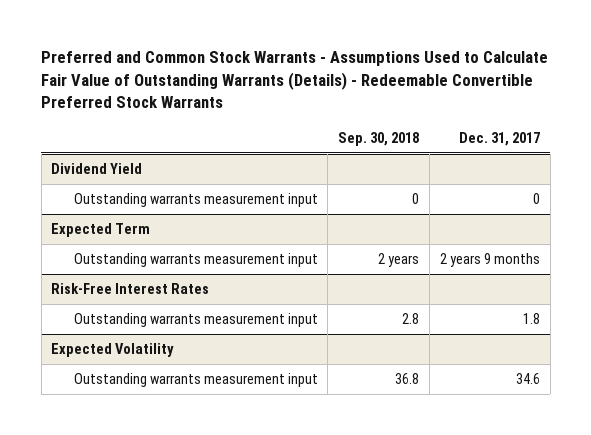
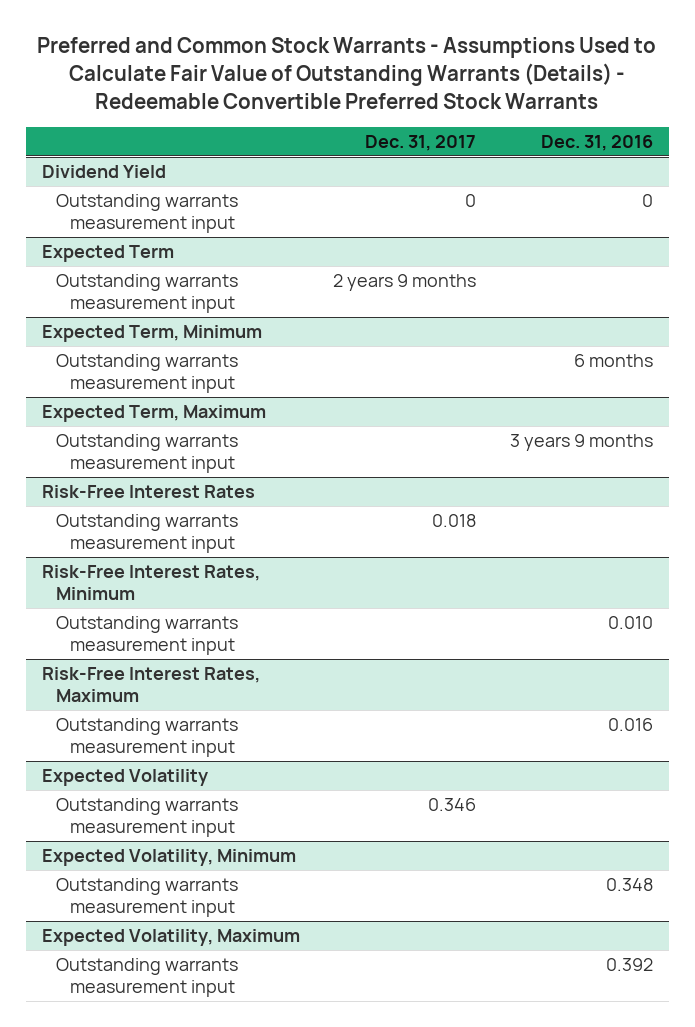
[338,131,420,146] Sep. 30, 2018 -> none
none -> [540,135,653,152] Dec. 31, 2016
none -> [42,324,263,342] Expected Term, Minimum
none -> [56,353,239,393] Outstanding warrants measurement input
none -> [42,404,267,422] Expected Term, Maximum
none -> [56,433,239,473] Outstanding warrants measurement input
[522,313,540,325] 1.8 -> [432,513,477,527] 0.018
none -> [42,564,261,600] Risk-Free Interest Rates, Minimum
none -> [56,615,239,655] Outstanding warrants measurement input
none -> [42,666,261,702] Risk-Free Interest Rates, Maximum
none -> [56,717,239,757] Outstanding warrants measurement input
[515,373,540,385] 34.6 -> [428,797,477,811] 0.346
none -> [42,848,297,866] Expected Volatility, Minimum
none -> [56,877,239,917] Outstanding warrants measurement input
none -> [42,928,301,946] Expected Volatility, Maximum
none -> [56,957,239,997] Outstanding warrants measurement input

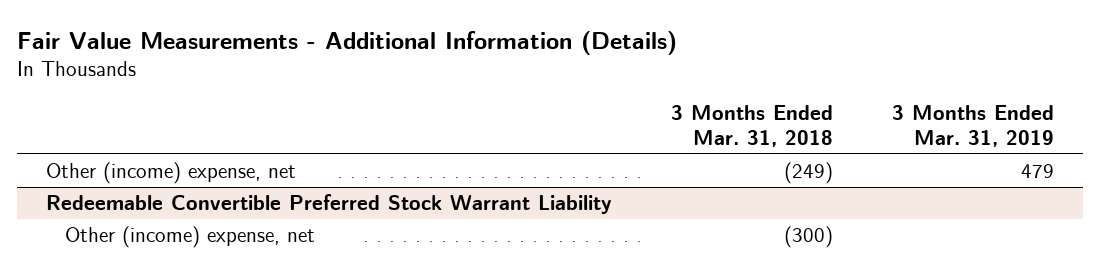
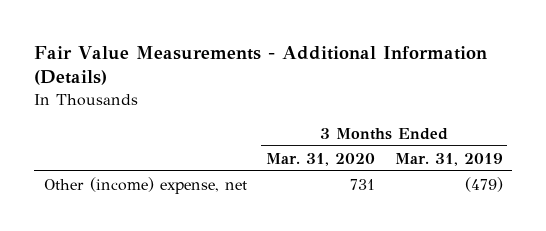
[670,105,833,147] 3 Months Ended Mar. 31, 2018 -> none
none -> [266,152,376,166] Mar. 31, 2020
[46,194,613,215] Redeemable Convertible Preferred Stock Warrant Liability -> none
[64,226,315,249] Other (income) expense, net -> none
[1020,164,1054,179] 479 -> [464,176,503,192] (479)

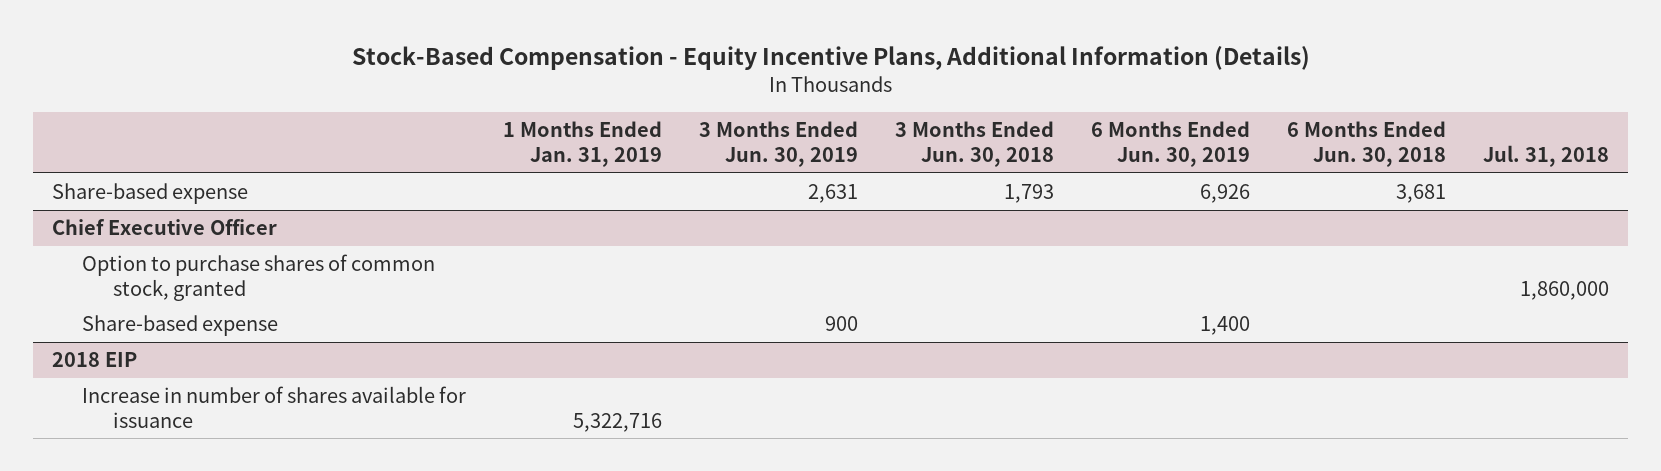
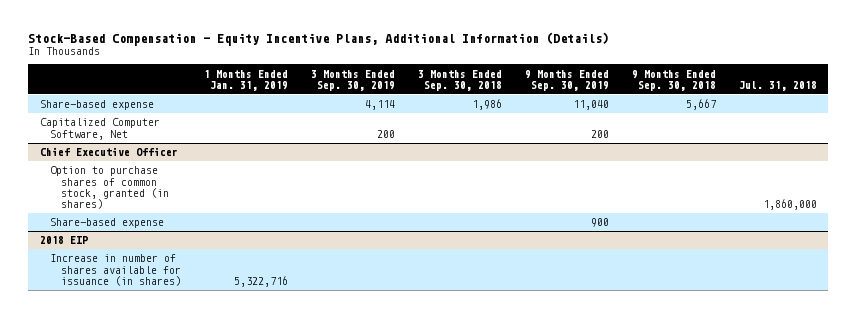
[699,121,859,167] 3 Months Ended Jun. 30, 2019 -> none
[895,121,1055,167] 3 Months Ended Jun. 30, 2018 -> none
[1091,121,1251,167] 6 Months Ended Jun. 30, 2019 -> none
[1287,121,1447,167] 6 Months Ended Jun. 30, 2018 -> none
none -> [310,69,395,91] 3 Months Ended Sep. 30, 2019
none -> [417,69,502,91] 3 Months Ended Sep. 30, 2018
none -> [524,69,609,91] 9 Months Ended Sep. 30, 2019
none -> [631,69,716,91] 9 Months Ended Sep. 30, 2018
none -> [39,118,160,140] Capitalized Computer Software, Net
[82,254,436,301] Option to purchase shares of common stock, granted -> [50,166,169,210] Option to purchase shares of common stock, granted (in shares)
[82,386,467,428] Increase in number of shares available for issuance -> [50,254,181,286] Increase in number of shares available for issuance (in shares)

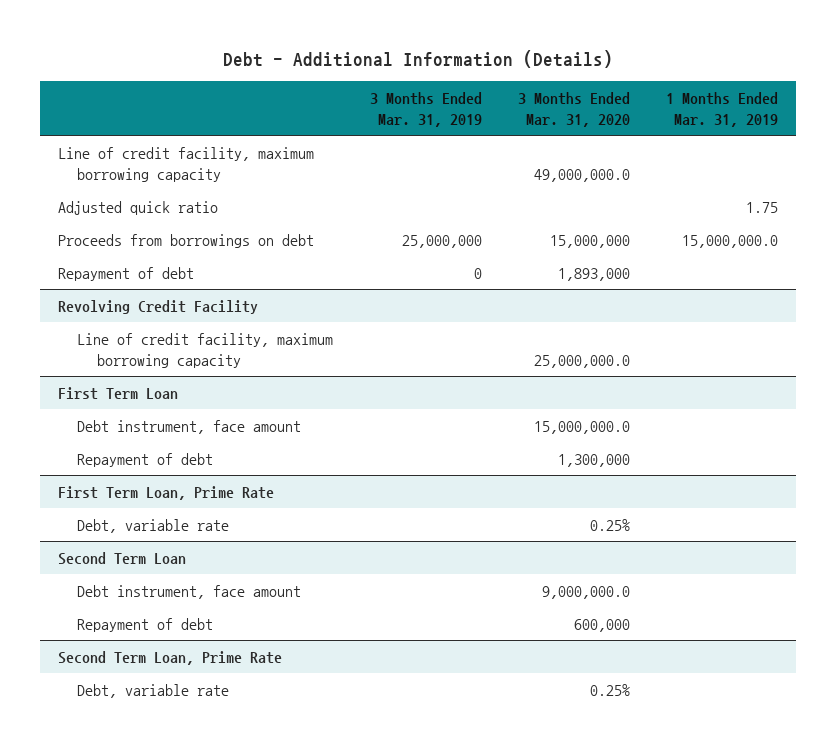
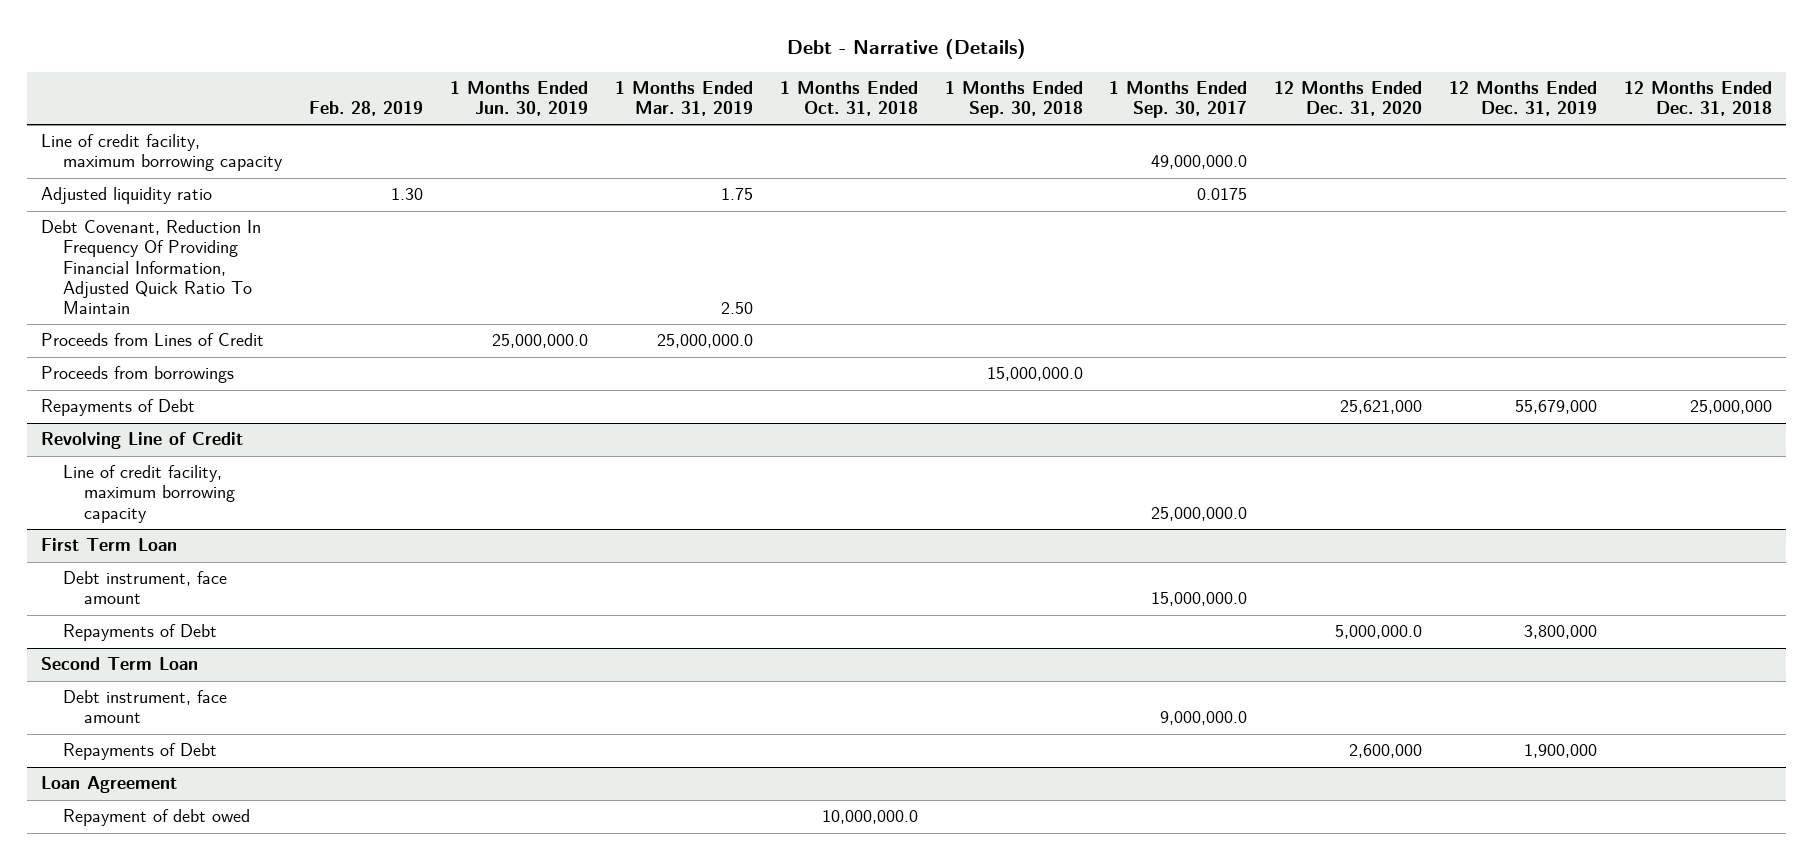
[222,49,613,68] Debt - Additional Information (Details) -> [786,39,1026,60] Debt - Narrative (Details)
[369,91,482,127] 3 Months Ended Mar. 31, 2019 -> none
[517,91,630,127] 3 Months Ended Mar. 31, 2020 -> none
none -> [308,101,423,117] Feb. 28, 2019
none -> [449,81,588,117] 1 Months Ended Jun. 30, 2019
none -> [779,81,918,117] 1 Months Ended Oct. 31, 2018
none -> [944,81,1083,119] 1 Months Ended Sep. 30, 2018
none -> [1109,81,1248,119] 1 Months Ended Sep. 30, 2017
none -> [1274,81,1423,117] 12 Months Ended Dec. 31, 2020
none -> [1449,81,1598,117] 12 Months Ended Dec. 31, 2019
none -> [1624,81,1773,117] 12 Months Ended Dec. 31, 2018
[57,200,218,215] Adjusted quick ratio -> [40,187,212,205] Adjusted liquidity ratio
none -> [40,220,261,314] Debt Covenant, Reduction In Frequency Of Providing Financial Information, Adjusted Quick Ratio To Maintain
[57,233,314,248] Proceeds from borrowings on debt -> [40,333,264,347] Proceeds from Lines of Credit
[681,234,778,248] 15,000,000.0 -> [656,334,753,349] 25,000,000.0
none -> [40,366,234,384] Proceeds from borrowings
[57,266,194,281] Repayment of debt -> [40,399,195,417] Repayments of Debt
[57,299,258,314] Revolving Credit Facility -> [40,432,243,450] Revolving Line of Credit
[57,485,274,500] First Term Loan, Prime Rate -> none
[77,518,230,533] Debt, variable rate -> none
[77,452,214,467] Repayment of debt -> [62,624,217,642] Repayments of Debt
[57,650,282,665] Second Term Loan, Prime Rate -> none
[77,683,230,698] Debt, variable rate -> none
[77,617,214,632] Repayment of debt -> [62,743,217,761] Repayments of Debt
none -> [40,776,177,794] Loan Agreement
none -> [62,809,250,827] Repayment of debt owed

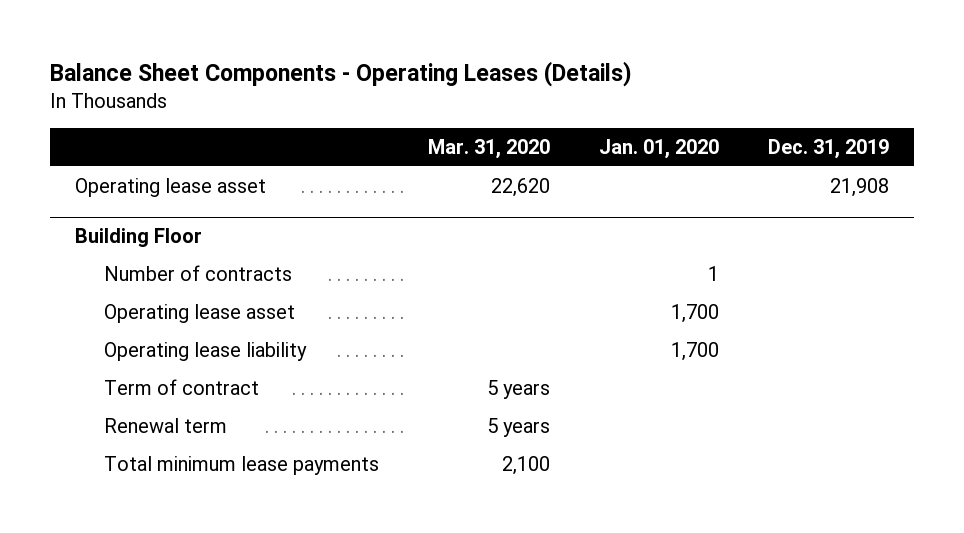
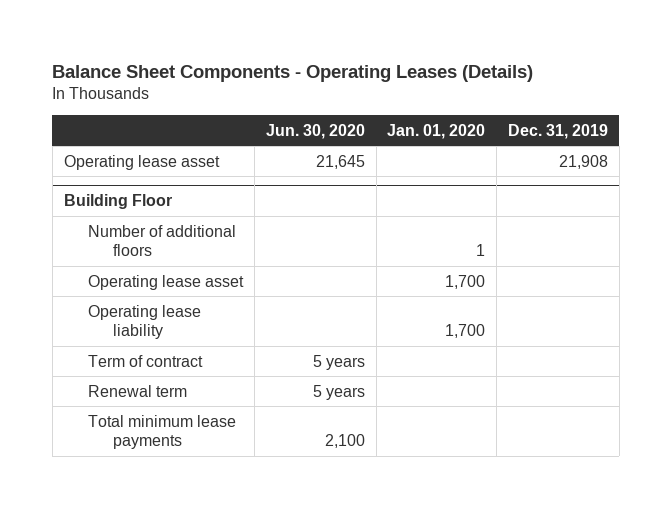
[428,139,551,160] Mar. 31, 2020 -> none
none -> [265,123,365,139] Jun. 30, 2020
[104,264,293,281] Number of contracts -> none
none -> [88,224,237,257] Number of additional floors

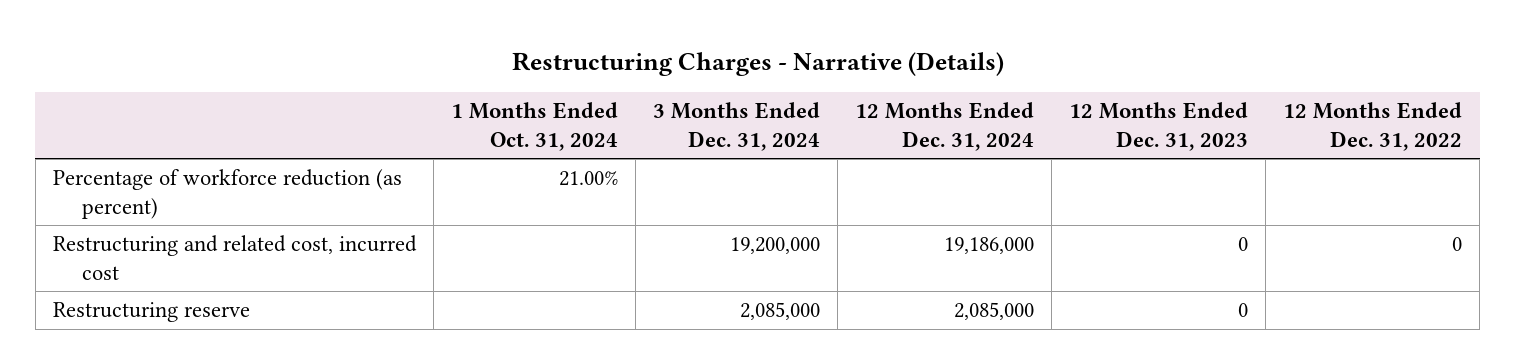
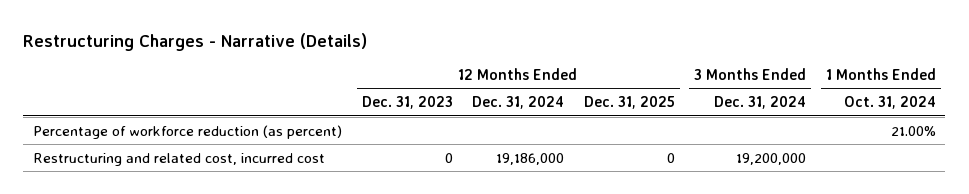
[1283,102,1463,151] 12 Months Ended Dec. 31, 2022 -> none
none -> [583,96,675,110] Dec. 31, 2025
[52,302,250,323] Restructuring reserve -> none

